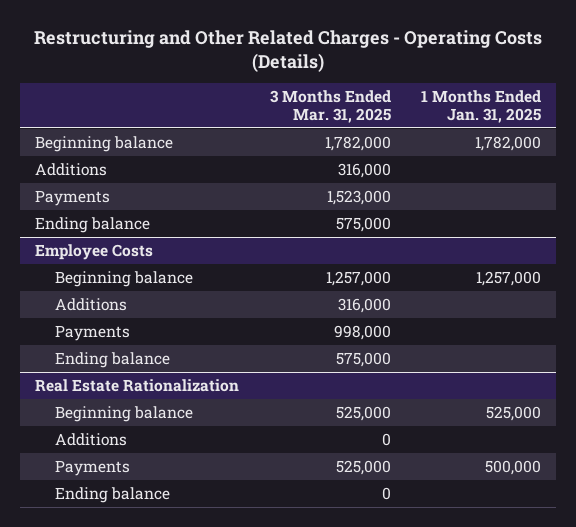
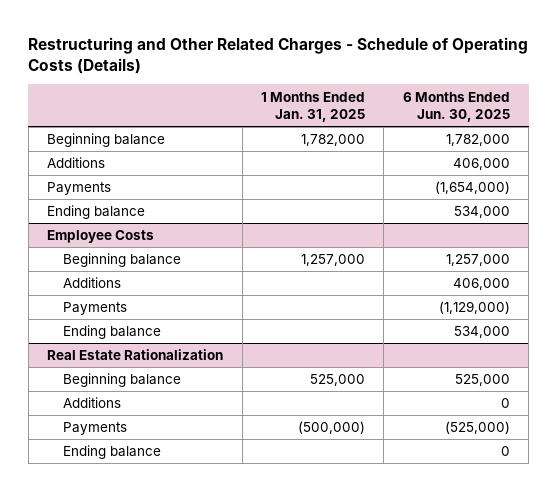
[34,29,543,72] Restructuring and Other Related Charges - Operating Costs (Details) -> [28,36,529,74] Restructuring and Other Related Charges - Schedule of Operating Costs (Details)
[269,90,391,124] 3 Months Ended Mar. 31, 2025 -> none
none -> [402,91,510,122] 6 Months Ended Jun. 30, 2025
[485,459,542,475] 500,000 -> [298,421,366,435] (500,000)

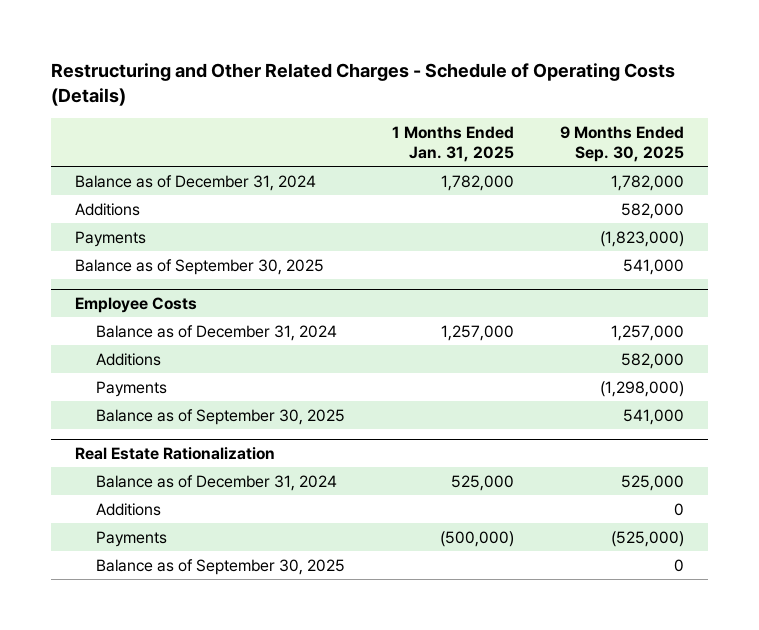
[402,91,510,122] 6 Months Ended Jun. 30, 2025 -> none
none -> [560,125,685,163] 9 Months Ended Sep. 30, 2025
[47,133,166,148] Beginning balance -> [74,174,316,191] Balance as of December 31, 2024
[47,205,146,220] Ending balance -> [74,258,324,275] Balance as of September 30, 2025
[62,253,181,268] Beginning balance -> [96,324,338,341] Balance as of December 31, 2024
[62,325,161,340] Ending balance -> [96,408,346,425] Balance as of September 30, 2025
[62,373,181,388] Beginning balance -> [96,474,338,491] Balance as of December 31, 2024
[62,445,161,460] Ending balance -> [96,558,346,575] Balance as of September 30, 2025

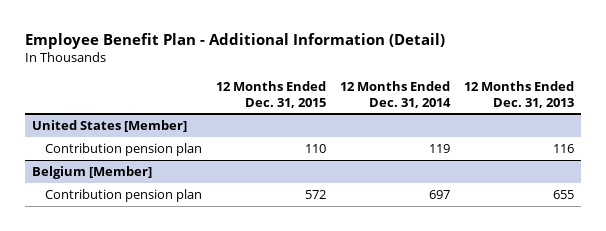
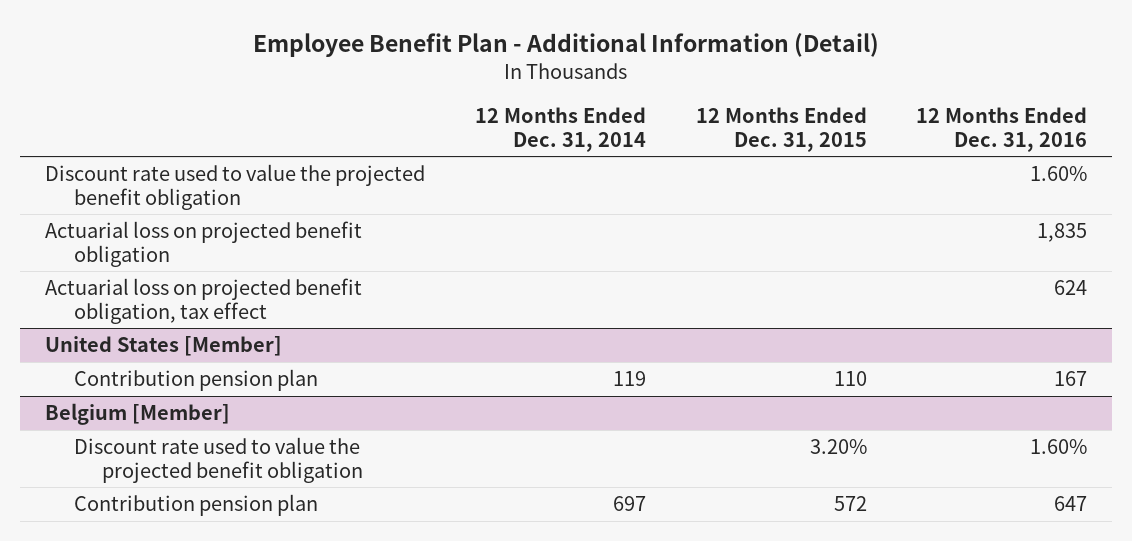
[463,80,574,108] 12 Months Ended Dec. 31, 2013 -> none
none -> [916,107,1088,152] 12 Months Ended Dec. 31, 2016
none -> [45,164,426,210] Discount rate used to value the projected benefit obligation
none -> [45,221,363,267] Actuarial loss on projected benefit obligation
none -> [45,278,363,324] Actuarial loss on projected benefit obligation, tax effect
none -> [73,437,364,483] Discount rate used to value the projected benefit obligation

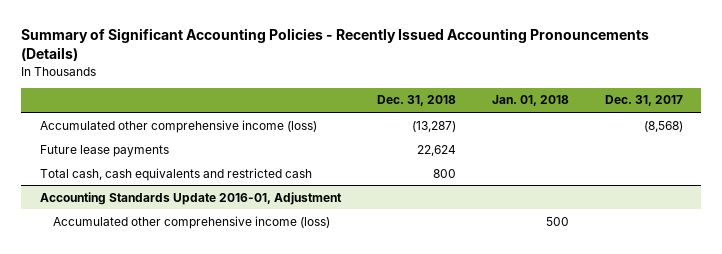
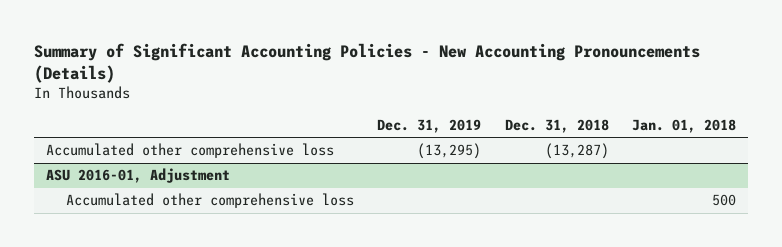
[21,28,650,62] Summary of Significant Accounting Policies - Recently Issued Accounting Pronouncements (Details) -> [34,42,701,83] Summary of Significant Accounting Policies - New Accounting Pronouncements (Details)
[604,95,683,107] Dec. 31, 2017 -> none
none -> [377,118,482,133] Dec. 31, 2019
[39,144,169,157] Future lease payments -> none
[39,167,312,181] Total cash, cash equivalents and restricted cash -> none
[39,191,342,205] Accounting Standards Update 2016-01, Adjustment -> none
[53,215,331,229] Accumulated other comprehensive income (loss) -> none
[39,119,317,133] Accumulated other comprehensive income (loss) -> [46,143,335,159] Accumulated other comprehensive loss
none -> [46,168,231,184] ASU 2016-01, Adjustment
none -> [65,193,354,209] Accumulated other comprehensive loss

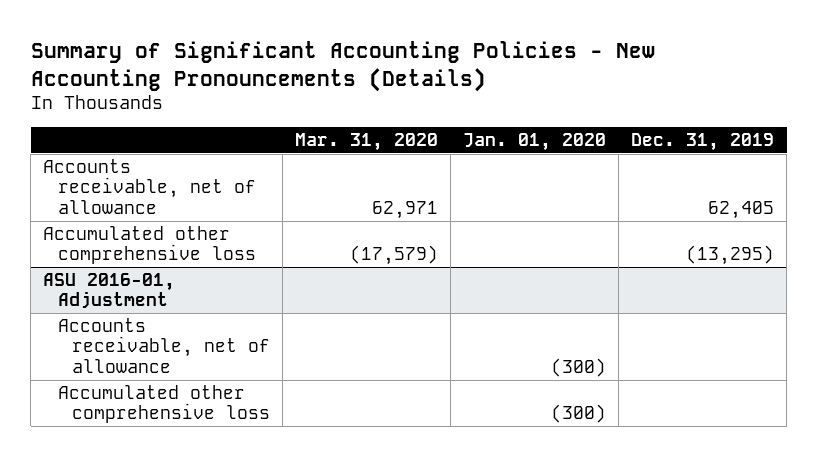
[504,118,609,133] Dec. 31, 2018 -> none
[631,118,736,133] Jan. 01, 2018 -> none
none -> [294,132,438,151] Mar. 31, 2020
none -> [463,132,607,151] Jan. 01, 2020
none -> [43,158,256,214] Accounts receivable, net of allowance
none -> [57,317,270,373] Accounts receivable, net of allowance

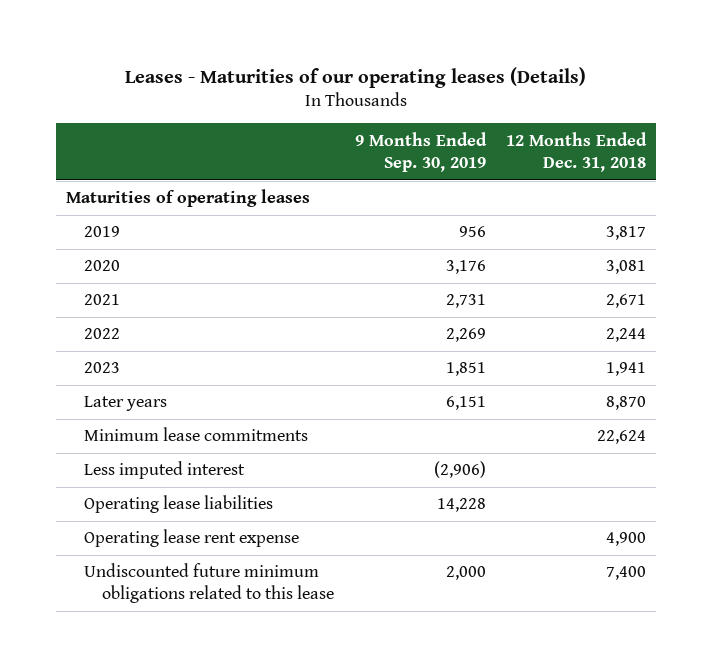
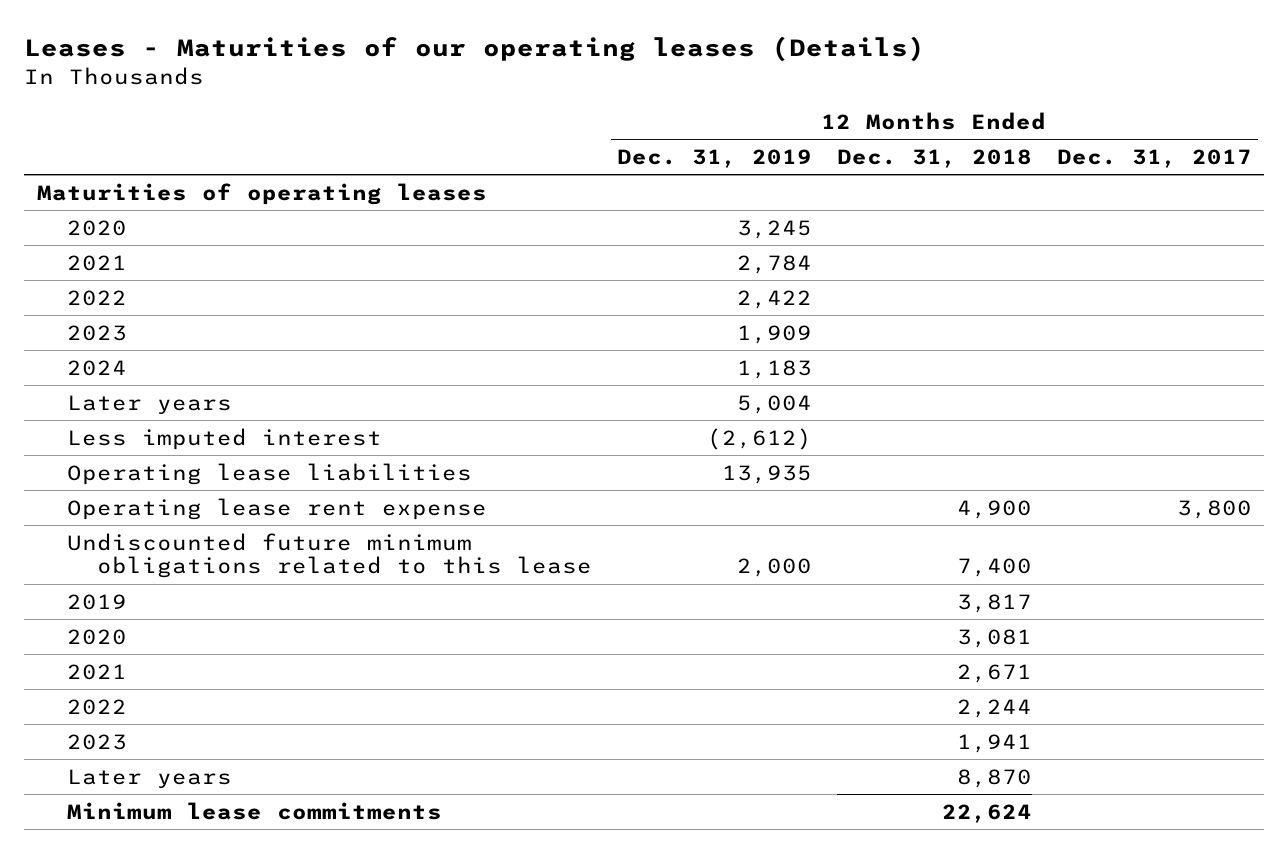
[354,131,487,172] 9 Months Ended Sep. 30, 2019 -> none
none -> [616,148,812,168] Dec. 31, 2019
none -> [1056,148,1252,168] Dec. 31, 2017
none -> [66,219,127,236] 2020
none -> [66,254,127,271] 2021
none -> [66,289,127,306] 2022
none -> [66,324,127,341] 2023
none -> [66,359,127,376] 2024
none -> [66,394,232,415] Later years
[84,461,246,480] Less imputed interest -> [66,427,382,450] Less imputed interest
[84,495,274,514] Operating lease liabilities -> [66,462,472,485] Operating lease liabilities
[84,529,300,548] Operating lease rent expense -> [66,497,487,520] Operating lease rent expense
[84,563,334,604] Undiscounted future minimum obligations related to this lease -> [66,532,593,579] Undiscounted future minimum obligations related to this lease

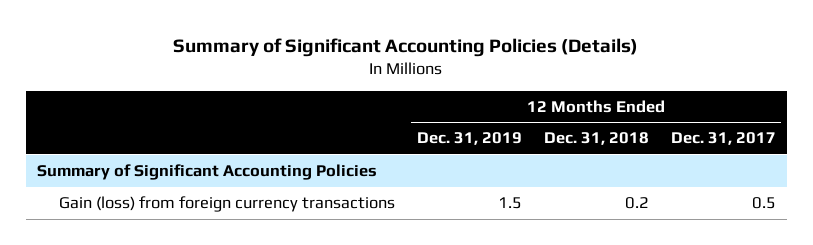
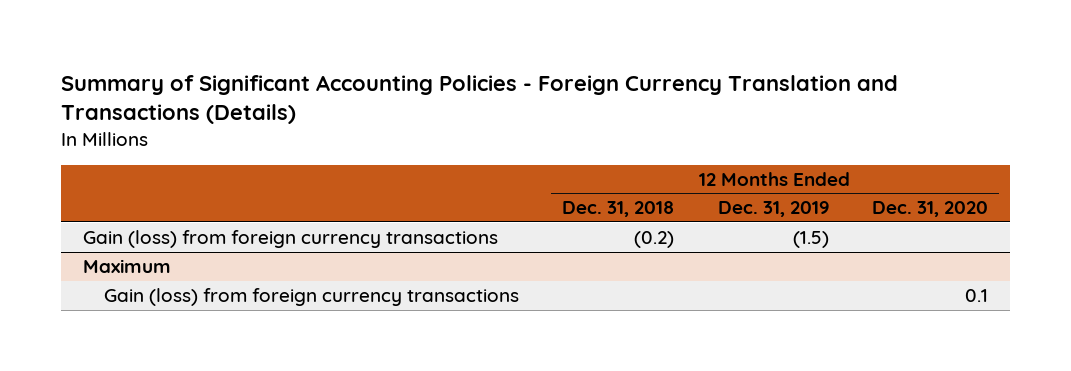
[173,37,639,57] Summary of Significant Accounting Policies (Details) -> [61,74,899,125] Summary of Significant Accounting Policies - Foreign Currency Translation and Transactions (Details)
[670,132,776,146] Dec. 31, 2017 -> none
none -> [871,201,988,218] Dec. 31, 2020
[37,164,378,181] Summary of Significant Accounting Policies -> none
[497,197,522,210] 1.5 -> [792,231,829,249] (1.5)
[624,197,649,210] 0.2 -> [634,231,675,249] (0.2)
none -> [83,259,172,274] Maximum
none -> [103,288,519,307] Gain (loss) from foreign currency transactions

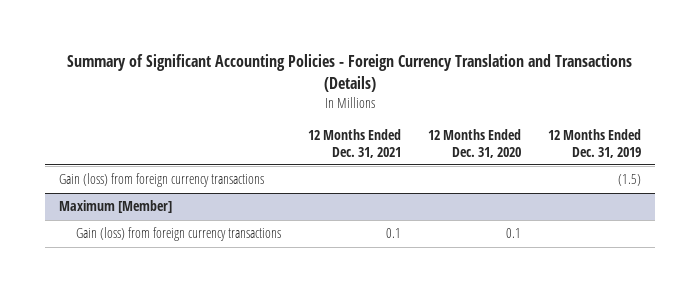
[562,201,675,218] Dec. 31, 2018 -> none
none -> [308,129,402,158] 12 Months Ended Dec. 31, 2021
[83,259,172,274] Maximum -> [58,200,172,214] Maximum [Member]

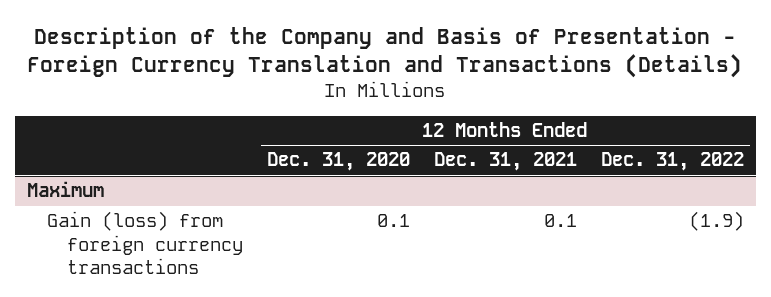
[66,53,632,92] Summary of Significant Accounting Policies - Foreign Currency Translation and Transactions (Details) -> [27,26,743,79] Description of the Company and Basis of Presentation - Foreign Currency Translation and Transactions (Details)
[548,129,642,158] 12 Months Ended Dec. 31, 2019 -> none
none -> [600,152,744,172] Dec. 31, 2022
[58,173,264,188] Gain (loss) from foreign currency transactions -> none
[58,200,172,214] Maximum [Member] -> [27,181,105,198] Maximum

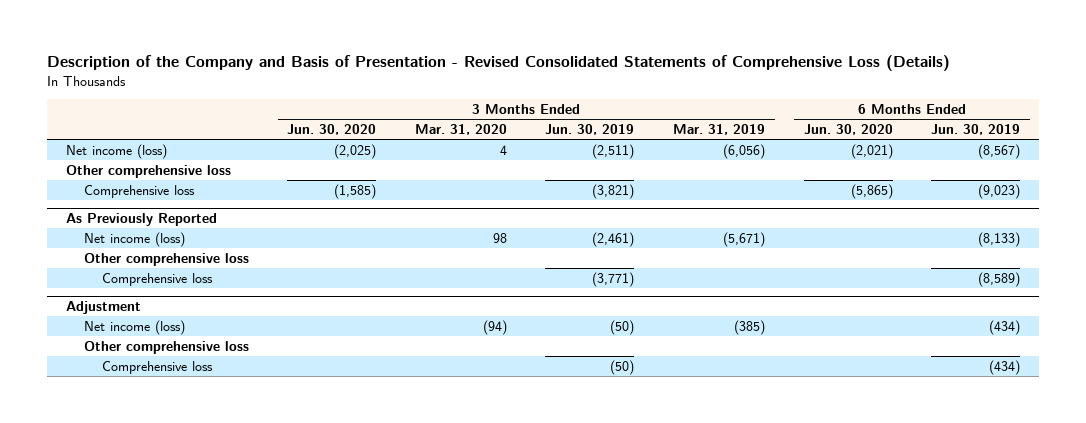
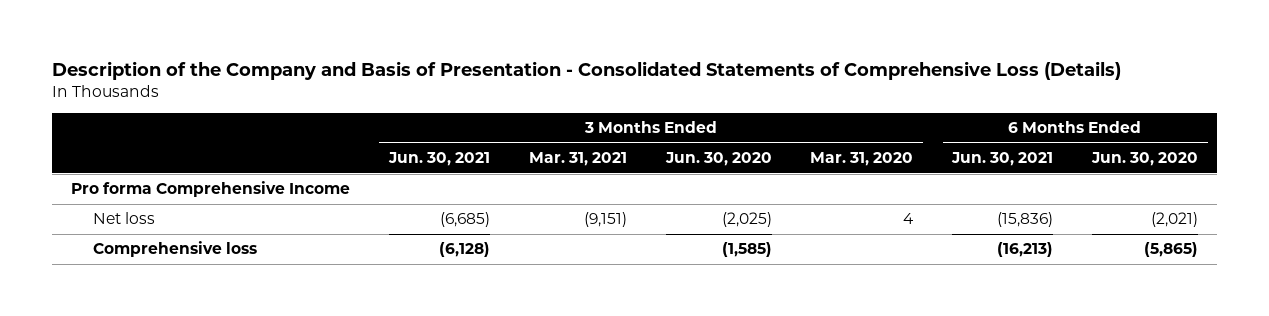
[46,55,950,72] Description of the Company and Basis of Presentation - Revised Consolidated Statements of Comprehensive Loss (Details) -> [51,61,1121,81] Description of the Company and Basis of Presentation - Consolidated Statements of Comprehensive Loss (Details)
[545,123,635,135] Jun. 30, 2019 -> none
[672,123,765,135] Mar. 31, 2019 -> none
[931,123,1021,135] Jun. 30, 2019 -> none
none -> [388,152,491,167] Jun. 30, 2021
none -> [528,152,627,167] Mar. 31, 2021
none -> [951,152,1054,167] Jun. 30, 2021
[65,164,231,178] Other comprehensive loss -> none
none -> [71,181,351,198] Pro forma Comprehensive Income
[65,143,167,159] Net income (loss) -> [93,212,156,225] Net loss
[65,212,217,226] As Previously Reported -> none
[83,231,185,247] Net income (loss) -> none
[83,252,249,266] Other comprehensive loss -> none
[101,272,213,286] Comprehensive loss -> none
[65,300,141,314] Adjustment -> none
[83,319,185,335] Net income (loss) -> none
[83,340,249,354] Other comprehensive loss -> none
[101,360,213,374] Comprehensive loss -> none

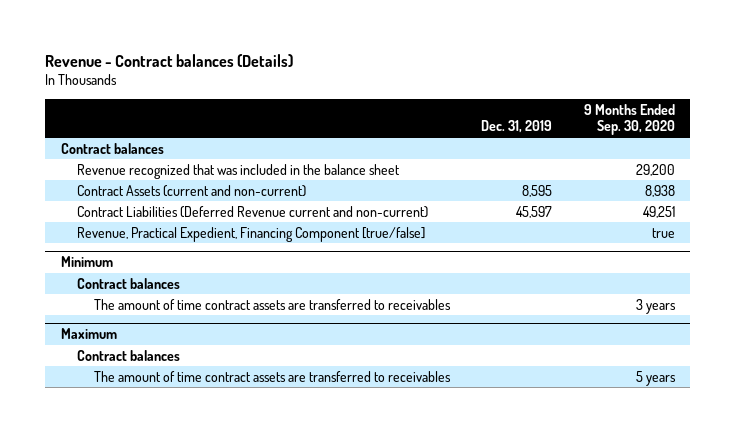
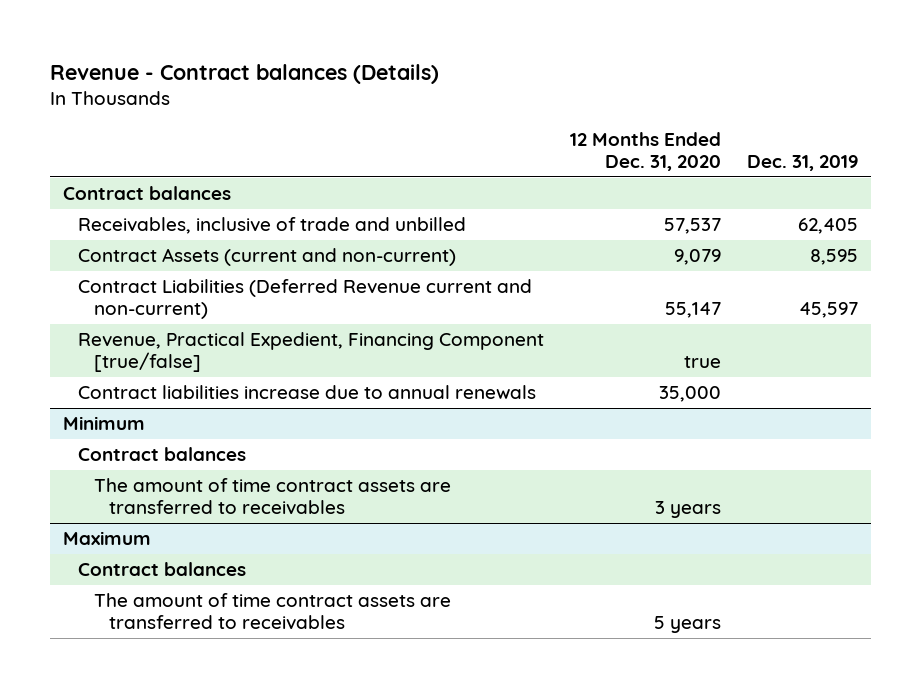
[583,103,675,136] 9 Months Ended Sep. 30, 2020 -> none
none -> [570,131,722,171] 12 Months Ended Dec. 31, 2020
[77,163,401,179] Revenue recognized that was included in the balance sheet -> none
none -> [78,217,467,235] Receivables, inclusive of trade and unbilled
none -> [78,385,537,400] Contract liabilities increase due to annual renewals

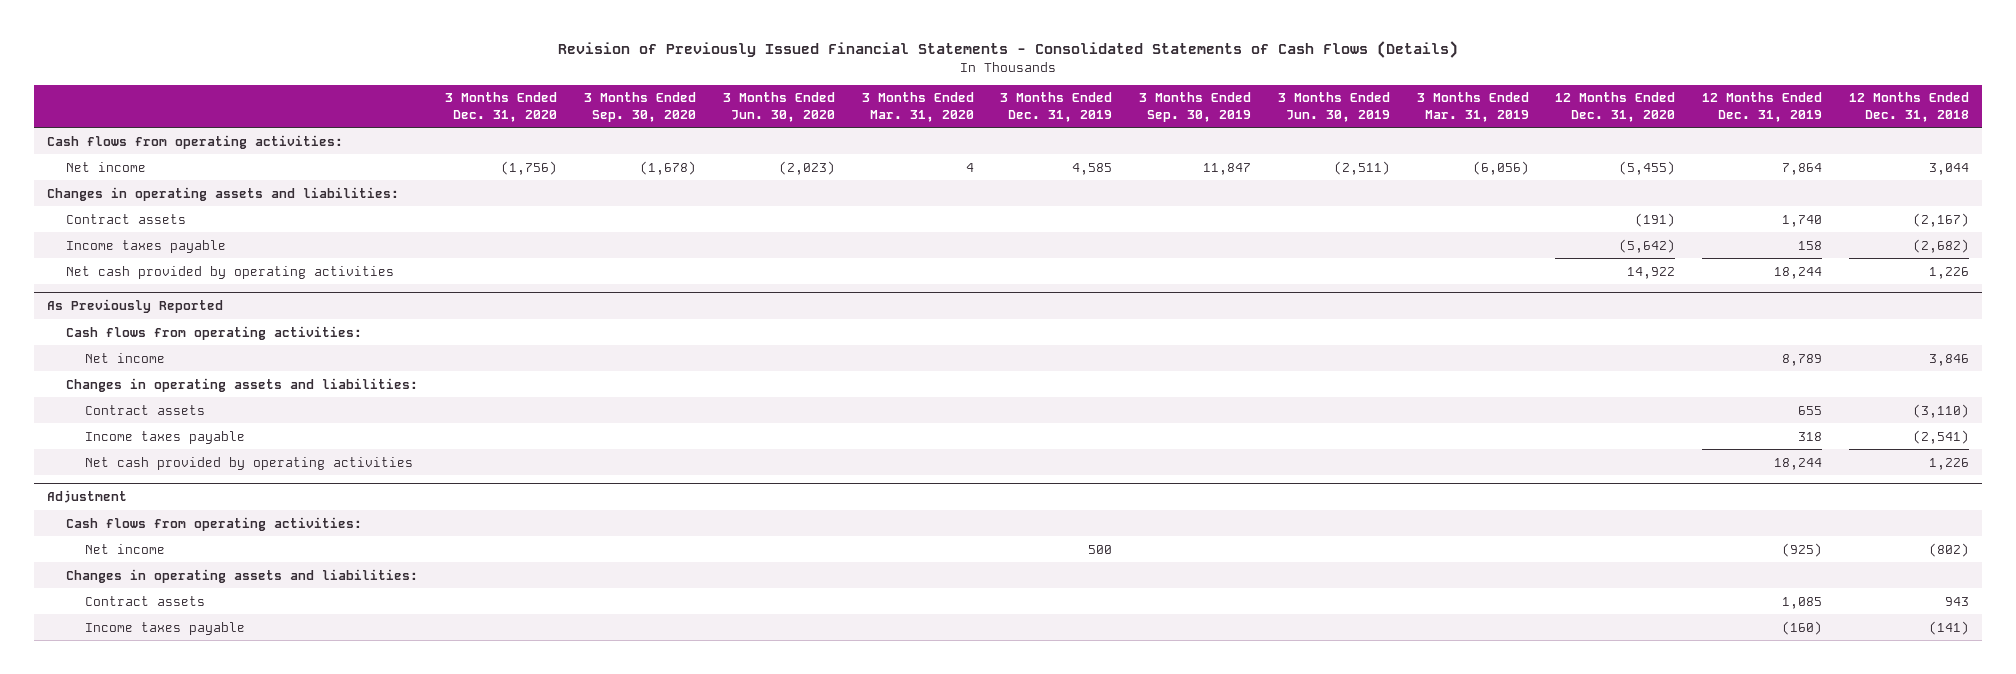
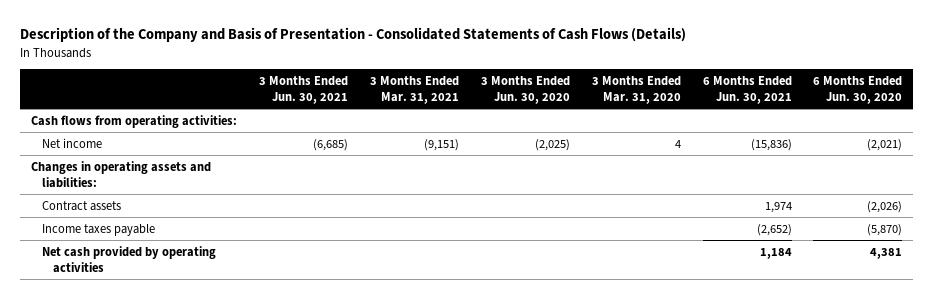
[558,41,1459,59] Revision of Previously Issued Financial Statements - Consolidated Statements of Cash Flows (Details) -> [19,27,686,43] Description of the Company and Basis of Presentation - Consolidated Statements of Cash Flows (Details)
[445,92,558,122] 3 Months Ended Dec. 31, 2020 -> none
[583,92,696,122] 3 Months Ended Sep. 30, 2020 -> none
[1000,92,1113,122] 3 Months Ended Dec. 31, 2019 -> none
[1139,92,1252,122] 3 Months Ended Sep. 30, 2019 -> none
[1277,92,1390,122] 3 Months Ended Jun. 30, 2019 -> none
[1416,92,1529,122] 3 Months Ended Mar. 31, 2019 -> none
[1555,92,1676,122] 12 Months Ended Dec. 31, 2020 -> none
[1702,92,1823,122] 12 Months Ended Dec. 31, 2019 -> none
[1849,92,1970,122] 12 Months Ended Dec. 31, 2018 -> none
none -> [258,75,348,104] 3 Months Ended Jun. 30, 2021
none -> [369,75,459,104] 3 Months Ended Mar. 31, 2021
none -> [702,75,792,104] 6 Months Ended Jun. 30, 2021
none -> [813,75,903,104] 6 Months Ended Jun. 30, 2020
[778,160,835,175] (2,023) -> [534,138,570,151] (2,025)
[47,298,224,313] As Previously Reported -> none
[66,325,363,340] Cash flows from operating activities: -> none
[85,352,166,363] Net income -> none
[66,377,419,392] Changes in operating assets and liabilities: -> none
[85,404,206,415] Contract assets -> none
[85,430,246,444] Income taxes payable -> none
[85,456,414,470] Net cash provided by operating activities -> none
[47,489,128,503] Adjustment -> none
[66,516,363,531] Cash flows from operating activities: -> none
[85,543,166,554] Net income -> none
[66,568,419,583] Changes in operating assets and liabilities: -> none
[85,595,206,606] Contract assets -> none
[85,621,246,635] Income taxes payable -> none

